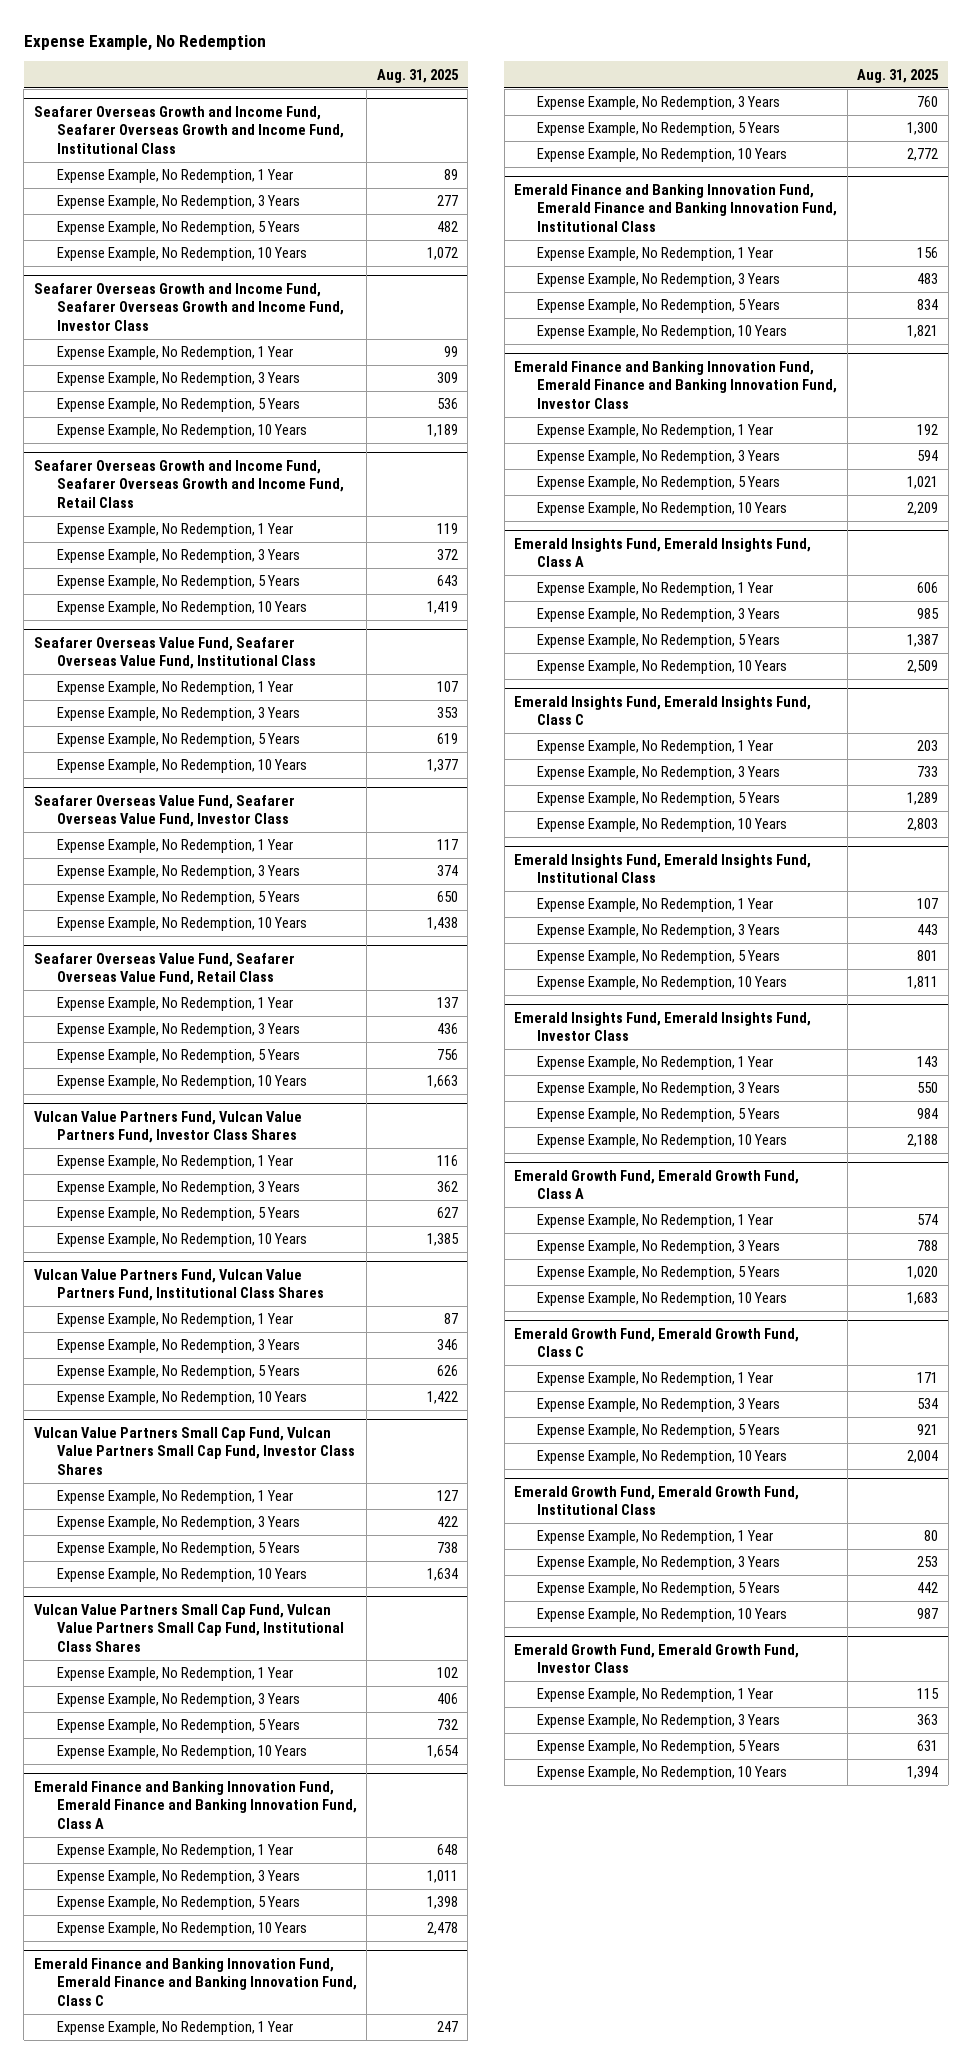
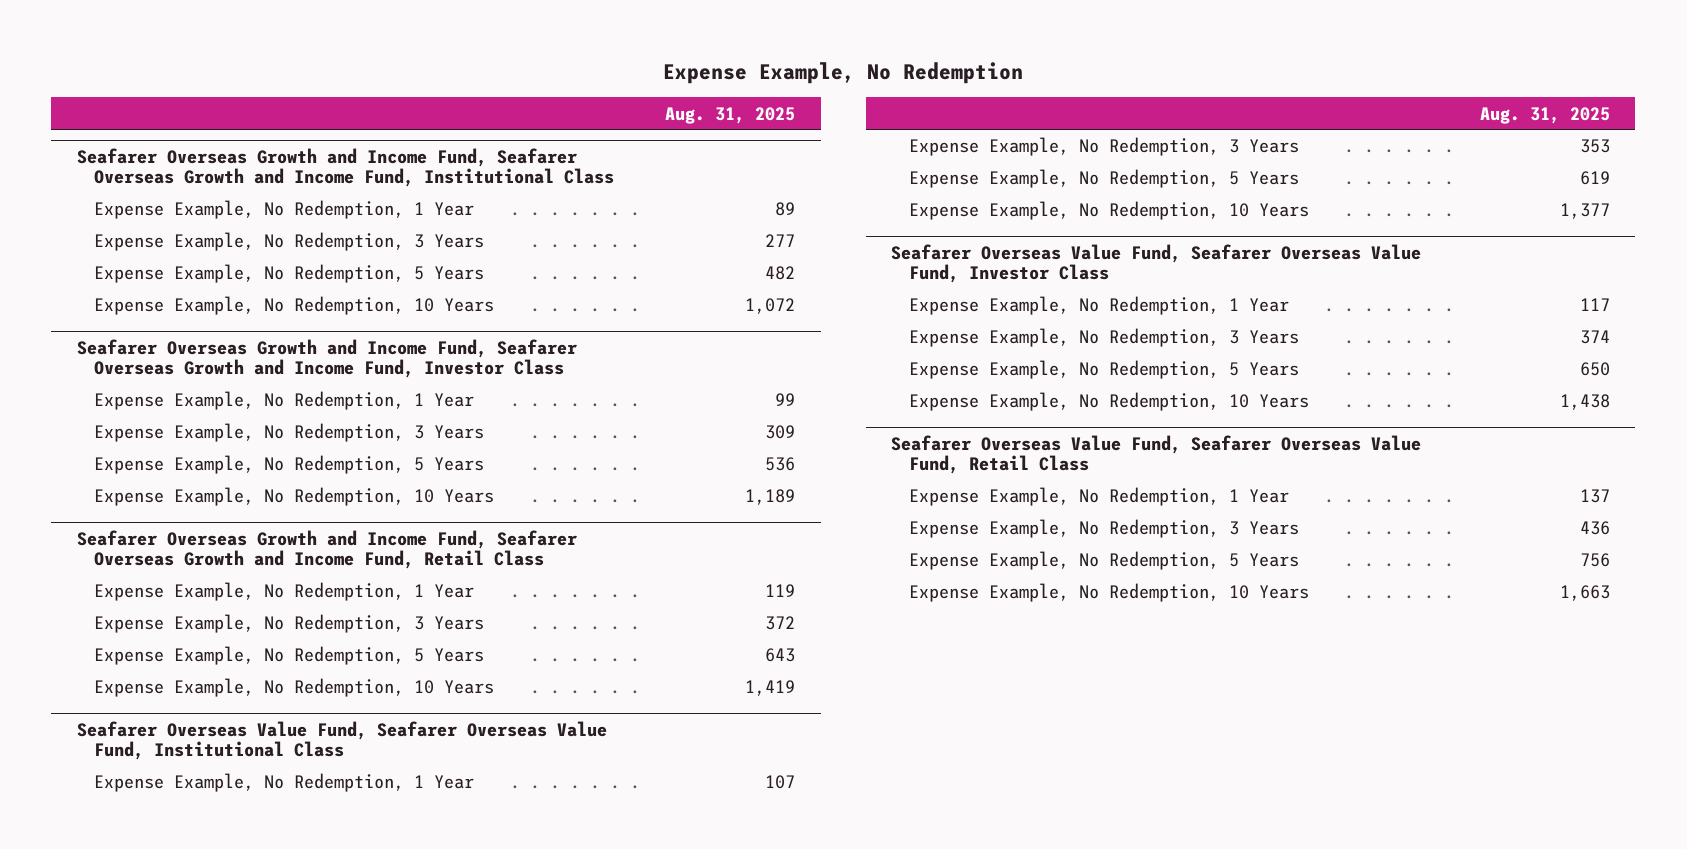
[33,1110,302,1144] Vulcan Value Partners Fund, Vulcan Value Partners Fund, Investor Class Shares -> none
[57,1155,294,1170] Expense Example, No Redemption, 1 Year -> none
[57,1181,301,1196] Expense Example, No Redemption, 3 Years -> none
[57,1207,301,1222] Expense Example, No Redemption, 5 Years -> none
[57,1233,308,1248] Expense Example, No Redemption, 10 Years -> none
[33,1268,325,1302] Vulcan Value Partners Fund, Vulcan Value Partners Fund, Institutional Class Shares -> none
[57,1313,294,1328] Expense Example, No Redemption, 1 Year -> none
[57,1339,301,1354] Expense Example, No Redemption, 3 Years -> none
[57,1365,301,1380] Expense Example, No Redemption, 5 Years -> none
[57,1391,308,1406] Expense Example, No Redemption, 10 Years -> none
[33,1426,356,1475] Vulcan Value Partners Small Cap Fund, Vulcan Value Partners Small Cap Fund, Investor Class Shares -> none
[57,1490,294,1505] Expense Example, No Redemption, 1 Year -> none
[57,1516,301,1531] Expense Example, No Redemption, 3 Years -> none
[57,1542,301,1557] Expense Example, No Redemption, 5 Years -> none
[57,1568,308,1583] Expense Example, No Redemption, 10 Years -> none
[33,1603,345,1652] Vulcan Value Partners Small Cap Fund, Vulcan Value Partners Small Cap Fund, Institutional Class Shares -> none
[57,1667,294,1682] Expense Example, No Redemption, 1 Year -> none
[57,1693,301,1708] Expense Example, No Redemption, 3 Years -> none
[57,1719,301,1734] Expense Example, No Redemption, 5 Years -> none
[57,1745,308,1760] Expense Example, No Redemption, 10 Years -> none
[33,1780,358,1829] Emerald Finance and Banking Innovation Fund, Emerald Finance and Banking Innovation Fund, Class A -> none
[57,1844,294,1859] Expense Example, No Redemption, 1 Year -> none
[57,1870,301,1885] Expense Example, No Redemption, 3 Years -> none
[57,1896,301,1911] Expense Example, No Redemption, 5 Years -> none
[57,1922,308,1937] Expense Example, No Redemption, 10 Years -> none
[33,1957,358,2006] Emerald Finance and Banking Innovation Fund, Emerald Finance and Banking Innovation Fund, Class C -> none
[57,2021,294,2036] Expense Example, No Redemption, 1 Year -> none
[537,96,781,111] Expense Example, No Redemption, 3 Years -> none
[537,122,781,137] Expense Example, No Redemption, 5 Years -> none
[537,148,788,163] Expense Example, No Redemption, 10 Years -> none
[514,183,838,232] Emerald Finance and Banking Innovation Fund, Emerald Finance and Banking Innovation Fund, Institutional Class -> none
[537,247,774,262] Expense Example, No Redemption, 1 Year -> none
[537,273,781,288] Expense Example, No Redemption, 3 Years -> none
[537,299,781,314] Expense Example, No Redemption, 5 Years -> none
[537,325,788,340] Expense Example, No Redemption, 10 Years -> none
[514,360,838,409] Emerald Finance and Banking Innovation Fund, Emerald Finance and Banking Innovation Fund, Investor Class -> none
[537,424,774,439] Expense Example, No Redemption, 1 Year -> none
[537,450,781,465] Expense Example, No Redemption, 3 Years -> none
[537,476,781,491] Expense Example, No Redemption, 5 Years -> none
[537,502,788,517] Expense Example, No Redemption, 10 Years -> none
[514,537,812,568] Emerald Insights Fund, Emerald Insights Fund, Class A -> none
[537,582,774,597] Expense Example, No Redemption, 1 Year -> none
[537,608,781,623] Expense Example, No Redemption, 3 Years -> none
[537,634,781,649] Expense Example, No Redemption, 5 Years -> none
[537,660,788,675] Expense Example, No Redemption, 10 Years -> none
[514,695,812,726] Emerald Insights Fund, Emerald Insights Fund, Class C -> none
[537,740,774,755] Expense Example, No Redemption, 1 Year -> none
[537,766,781,781] Expense Example, No Redemption, 3 Years -> none
[537,792,781,807] Expense Example, No Redemption, 5 Years -> none
[537,818,788,833] Expense Example, No Redemption, 10 Years -> none
[514,853,812,884] Emerald Insights Fund, Emerald Insights Fund, Institutional Class -> none
[537,898,774,913] Expense Example, No Redemption, 1 Year -> none
[537,924,781,939] Expense Example, No Redemption, 3 Years -> none
[537,950,781,965] Expense Example, No Redemption, 5 Years -> none
[537,976,788,991] Expense Example, No Redemption, 10 Years -> none
[514,1011,812,1042] Emerald Insights Fund, Emerald Insights Fund, Investor Class -> none
[537,1056,774,1071] Expense Example, No Redemption, 1 Year -> none
[537,1082,781,1097] Expense Example, No Redemption, 3 Years -> none
[537,1108,781,1123] Expense Example, No Redemption, 5 Years -> none
[537,1134,788,1149] Expense Example, No Redemption, 10 Years -> none
[514,1169,800,1200] Emerald Growth Fund, Emerald Growth Fund, Class A -> none
[537,1214,774,1229] Expense Example, No Redemption, 1 Year -> none
[537,1240,781,1255] Expense Example, No Redemption, 3 Years -> none
[537,1266,781,1281] Expense Example, No Redemption, 5 Years -> none
[537,1292,788,1307] Expense Example, No Redemption, 10 Years -> none
[514,1327,800,1358] Emerald Growth Fund, Emerald Growth Fund, Class C -> none
[537,1372,774,1387] Expense Example, No Redemption, 1 Year -> none
[537,1398,781,1413] Expense Example, No Redemption, 3 Years -> none
[537,1424,781,1439] Expense Example, No Redemption, 5 Years -> none
[537,1450,788,1465] Expense Example, No Redemption, 10 Years -> none
[514,1485,800,1516] Emerald Growth Fund, Emerald Growth Fund, Institutional Class -> none
[537,1530,774,1545] Expense Example, No Redemption, 1 Year -> none
[537,1556,781,1571] Expense Example, No Redemption, 3 Years -> none
[537,1582,781,1597] Expense Example, No Redemption, 5 Years -> none
[537,1608,788,1623] Expense Example, No Redemption, 10 Years -> none
[514,1643,800,1674] Emerald Growth Fund, Emerald Growth Fund, Investor Class -> none
[537,1688,774,1703] Expense Example, No Redemption, 1 Year -> none
[537,1714,781,1729] Expense Example, No Redemption, 3 Years -> none
[537,1740,781,1755] Expense Example, No Redemption, 5 Years -> none
[537,1766,788,1781] Expense Example, No Redemption, 10 Years -> none

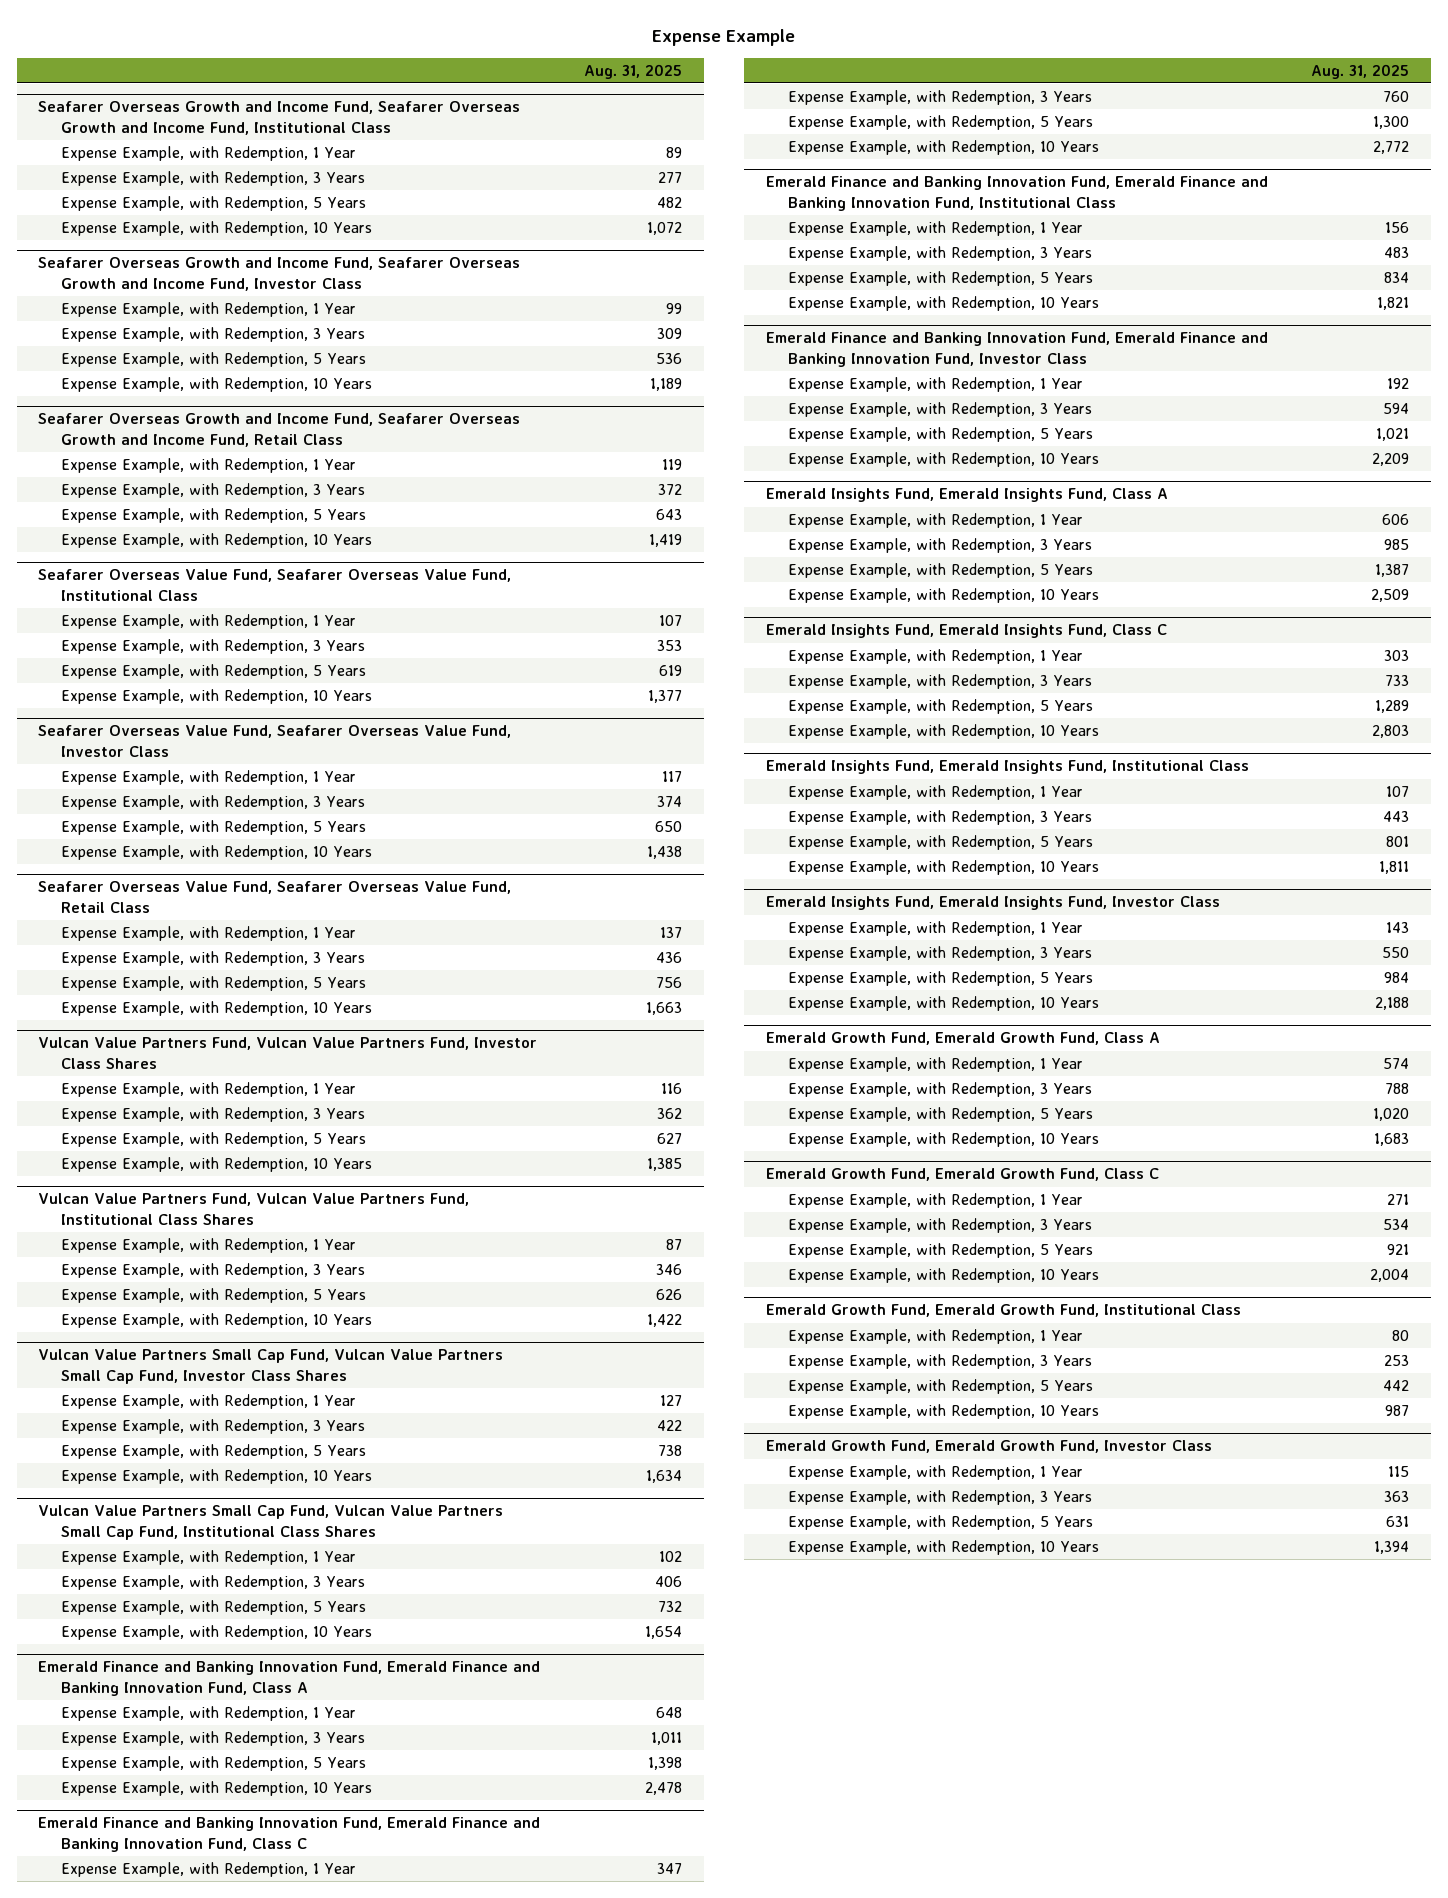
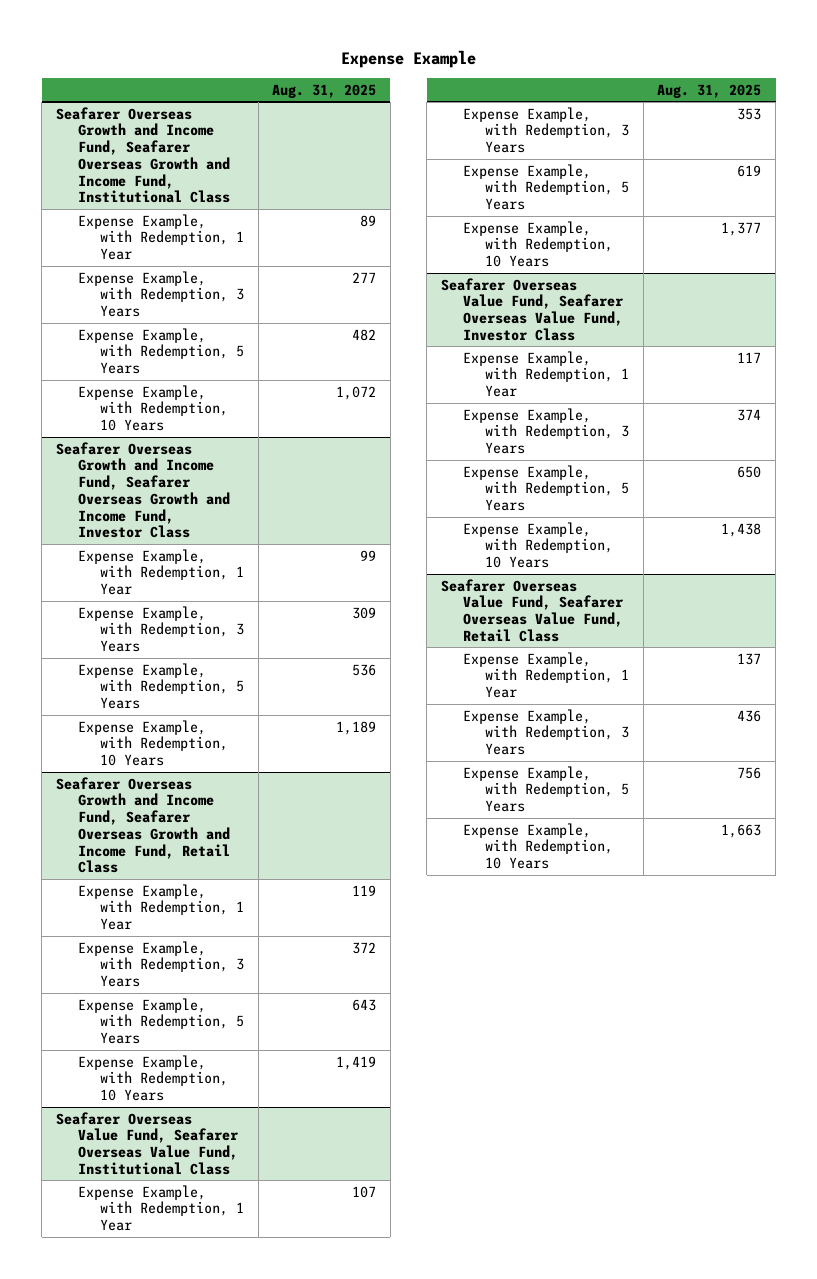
[38,1037,538,1070] Vulcan Value Partners Fund, Vulcan Value Partners Fund, Investor Class Shares -> none
[60,1082,356,1098] Expense Example, with Redemption, 1 Year -> none
[60,1107,365,1123] Expense Example, with Redemption, 3 Years -> none
[60,1132,366,1148] Expense Example, with Redemption, 5 Years -> none
[60,1157,372,1173] Expense Example, with Redemption, 10 Years -> none
[38,1193,470,1226] Vulcan Value Partners Fund, Vulcan Value Partners Fund, Institutional Class Shares -> none
[60,1238,356,1254] Expense Example, with Redemption, 1 Year -> none
[60,1263,365,1279] Expense Example, with Redemption, 3 Years -> none
[60,1288,366,1304] Expense Example, with Redemption, 5 Years -> none
[60,1313,372,1329] Expense Example, with Redemption, 10 Years -> none
[38,1349,504,1385] Vulcan Value Partners Small Cap Fund, Vulcan Value Partners Small Cap Fund, Investor Class Shares -> none
[60,1394,356,1410] Expense Example, with Redemption, 1 Year -> none
[60,1419,365,1435] Expense Example, with Redemption, 3 Years -> none
[60,1444,366,1460] Expense Example, with Redemption, 5 Years -> none
[60,1469,372,1485] Expense Example, with Redemption, 10 Years -> none
[38,1505,504,1541] Vulcan Value Partners Small Cap Fund, Vulcan Value Partners Small Cap Fund, Institutional Class Shares -> none
[60,1550,356,1566] Expense Example, with Redemption, 1 Year -> none
[60,1575,365,1591] Expense Example, with Redemption, 3 Years -> none
[60,1600,366,1616] Expense Example, with Redemption, 5 Years -> none
[60,1625,372,1641] Expense Example, with Redemption, 10 Years -> none
[38,1661,541,1697] Emerald Finance and Banking Innovation Fund, Emerald Finance and Banking Innovation Fund, Class A -> none
[60,1706,356,1722] Expense Example, with Redemption, 1 Year -> none
[60,1731,365,1747] Expense Example, with Redemption, 3 Years -> none
[60,1756,366,1772] Expense Example, with Redemption, 5 Years -> none
[60,1781,372,1797] Expense Example, with Redemption, 10 Years -> none
[38,1817,541,1853] Emerald Finance and Banking Innovation Fund, Emerald Finance and Banking Innovation Fund, Class C -> none
[60,1862,356,1878] Expense Example, with Redemption, 1 Year -> none
[787,90,1092,106] Expense Example, with Redemption, 3 Years -> none
[787,115,1093,131] Expense Example, with Redemption, 5 Years -> none
[787,140,1099,156] Expense Example, with Redemption, 10 Years -> none
[765,176,1268,212] Emerald Finance and Banking Innovation Fund, Emerald Finance and Banking Innovation Fund, Institutional Class -> none
[787,221,1083,237] Expense Example, with Redemption, 1 Year -> none
[787,246,1092,262] Expense Example, with Redemption, 3 Years -> none
[787,271,1093,287] Expense Example, with Redemption, 5 Years -> none
[787,296,1099,312] Expense Example, with Redemption, 10 Years -> none
[765,332,1268,368] Emerald Finance and Banking Innovation Fund, Emerald Finance and Banking Innovation Fund, Investor Class -> none
[787,377,1083,393] Expense Example, with Redemption, 1 Year -> none
[787,402,1092,418] Expense Example, with Redemption, 3 Years -> none
[787,427,1093,443] Expense Example, with Redemption, 5 Years -> none
[787,452,1099,468] Expense Example, with Redemption, 10 Years -> none
[765,488,1168,503] Emerald Insights Fund, Emerald Insights Fund, Class A -> none
[787,513,1083,529] Expense Example, with Redemption, 1 Year -> none
[787,538,1092,554] Expense Example, with Redemption, 3 Years -> none
[787,563,1093,579] Expense Example, with Redemption, 5 Years -> none
[787,588,1099,604] Expense Example, with Redemption, 10 Years -> none
[765,624,1167,639] Emerald Insights Fund, Emerald Insights Fund, Class C -> none
[787,649,1083,665] Expense Example, with Redemption, 1 Year -> none
[787,674,1092,690] Expense Example, with Redemption, 3 Years -> none
[787,699,1093,715] Expense Example, with Redemption, 5 Years -> none
[787,724,1099,740] Expense Example, with Redemption, 10 Years -> none
[765,760,1249,775] Emerald Insights Fund, Emerald Insights Fund, Institutional Class -> none
[787,785,1083,801] Expense Example, with Redemption, 1 Year -> none
[787,810,1092,826] Expense Example, with Redemption, 3 Years -> none
[787,835,1093,851] Expense Example, with Redemption, 5 Years -> none
[787,860,1099,876] Expense Example, with Redemption, 10 Years -> none
[765,896,1220,911] Emerald Insights Fund, Emerald Insights Fund, Investor Class -> none
[787,921,1083,937] Expense Example, with Redemption, 1 Year -> none
[787,946,1092,962] Expense Example, with Redemption, 3 Years -> none
[787,971,1093,987] Expense Example, with Redemption, 5 Years -> none
[787,996,1099,1012] Expense Example, with Redemption, 10 Years -> none
[765,1032,1160,1046] Emerald Growth Fund, Emerald Growth Fund, Class A -> none
[787,1057,1083,1073] Expense Example, with Redemption, 1 Year -> none
[787,1082,1092,1098] Expense Example, with Redemption, 3 Years -> none
[787,1107,1093,1123] Expense Example, with Redemption, 5 Years -> none
[787,1132,1099,1148] Expense Example, with Redemption, 10 Years -> none
[765,1168,1159,1182] Emerald Growth Fund, Emerald Growth Fund, Class C -> none
[787,1193,1083,1209] Expense Example, with Redemption, 1 Year -> none
[787,1218,1092,1234] Expense Example, with Redemption, 3 Years -> none
[787,1243,1093,1259] Expense Example, with Redemption, 5 Years -> none
[787,1268,1099,1284] Expense Example, with Redemption, 10 Years -> none
[765,1304,1241,1318] Emerald Growth Fund, Emerald Growth Fund, Institutional Class -> none
[787,1329,1083,1345] Expense Example, with Redemption, 1 Year -> none
[787,1354,1092,1370] Expense Example, with Redemption, 3 Years -> none
[787,1379,1093,1395] Expense Example, with Redemption, 5 Years -> none
[787,1404,1099,1420] Expense Example, with Redemption, 10 Years -> none
[765,1440,1212,1454] Emerald Growth Fund, Emerald Growth Fund, Investor Class -> none
[787,1465,1083,1481] Expense Example, with Redemption, 1 Year -> none
[787,1490,1092,1506] Expense Example, with Redemption, 3 Years -> none
[787,1515,1093,1531] Expense Example, with Redemption, 5 Years -> none
[787,1540,1099,1556] Expense Example, with Redemption, 10 Years -> none

